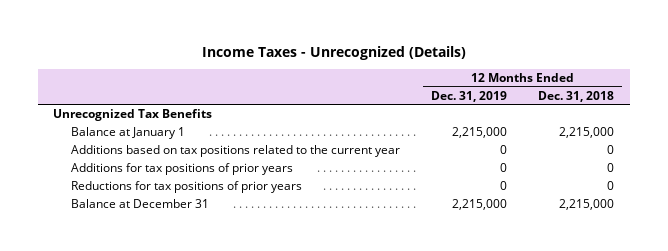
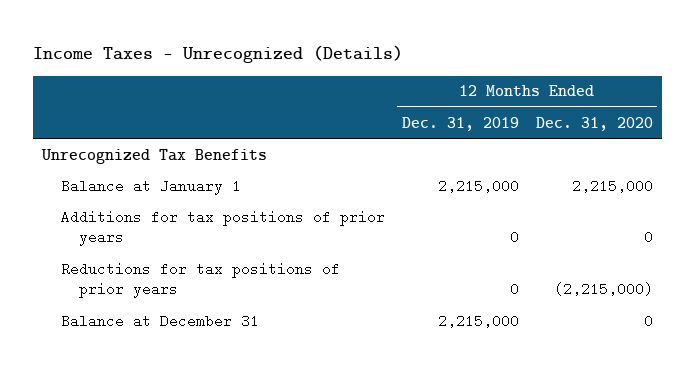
[538,90,615,102] Dec. 31, 2018 -> none
none -> [535,116,653,131] Dec. 31, 2020
[71,145,401,158] Additions based on tax positions related to the current year -> none

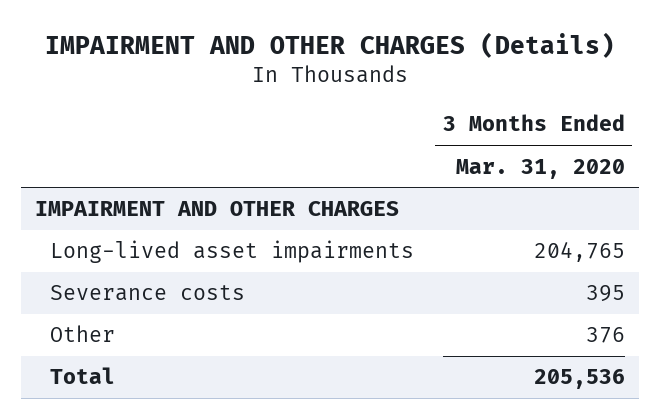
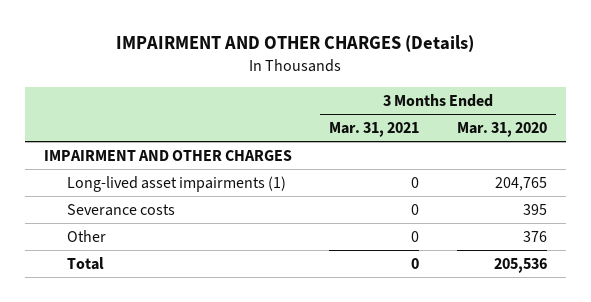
none -> [329,121,420,137] Mar. 31, 2021
[49,240,414,264] Long-lived asset impairments -> [66,175,286,192] Long-lived asset impairments (1)

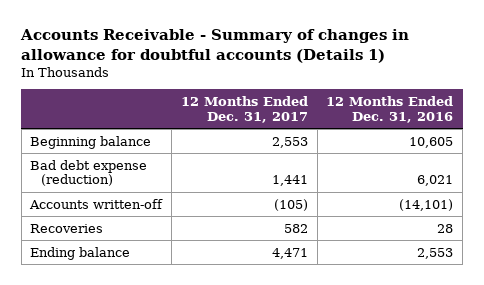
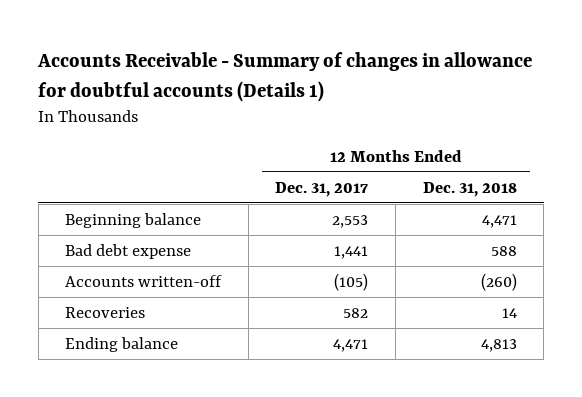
[326,95,454,123] 12 Months Ended Dec. 31, 2016 -> none
none -> [422,181,517,197] Dec. 31, 2018
[30,159,148,187] Bad debt expense (reduction) -> [65,243,192,259] Bad debt expense

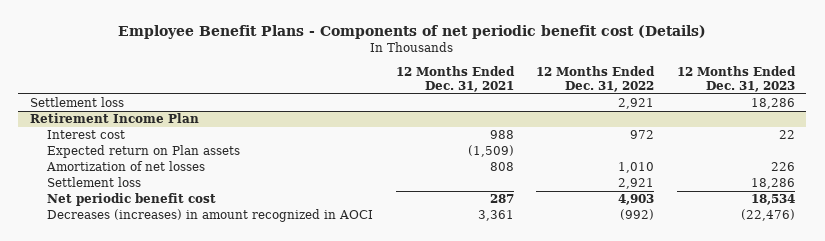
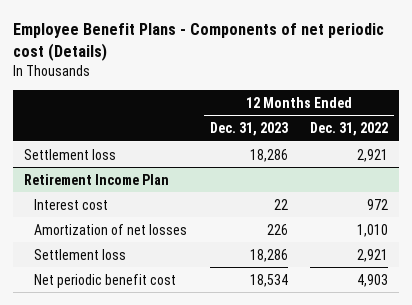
[118,25,707,40] Employee Benefit Plans - Components of net periodic benefit cost (Details) -> [13,23,385,61] Employee Benefit Plans - Components of net periodic cost (Details)
[395,66,515,92] 12 Months Ended Dec. 31, 2021 -> none
[46,145,240,159] Expected return on Plan assets -> none
[46,209,373,223] Decreases (increases) in amount recognized in AOCI -> none

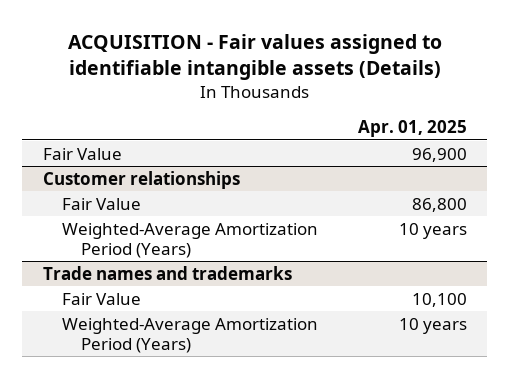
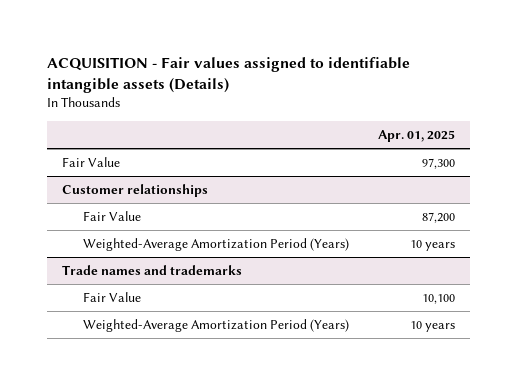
[412,147,468,162] 96,900 -> [422,158,456,170] 97,300
[412,197,468,212] 86,800 -> [422,212,456,224] 87,200

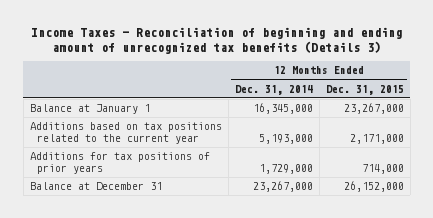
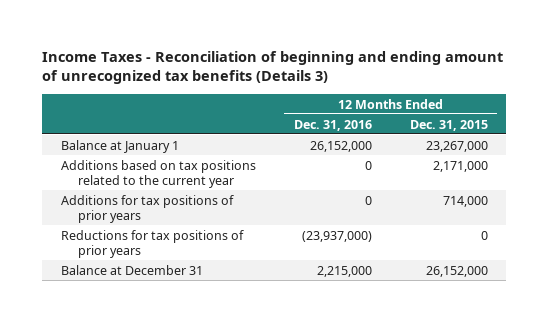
[234,84,313,95] Dec. 31, 2014 -> none
none -> [293,119,372,131] Dec. 31, 2016
none -> [60,229,244,258] Reductions for tax positions of prior years

